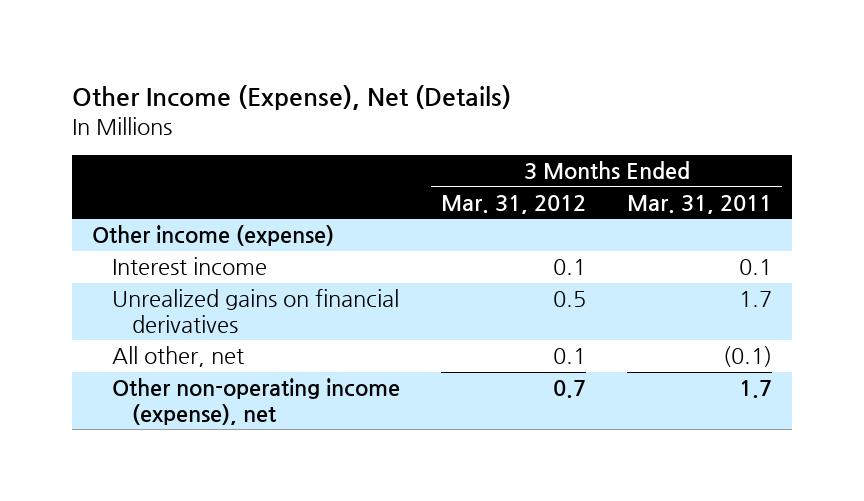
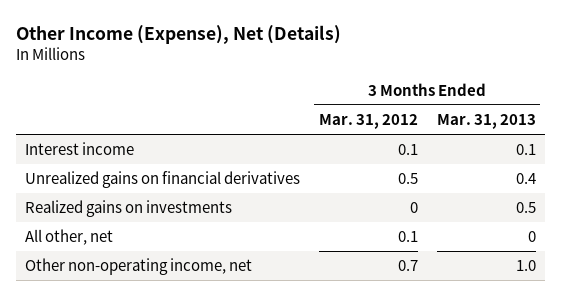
[626,195,772,215] Mar. 31, 2011 -> none
none -> [436,113,536,129] Mar. 31, 2013
[92,225,335,247] Other income (expense) -> none
none -> [25,200,233,218] Realized gains on investments
[112,378,401,425] Other non-operating income (expense), net -> [25,258,253,276] Other non-operating income, net

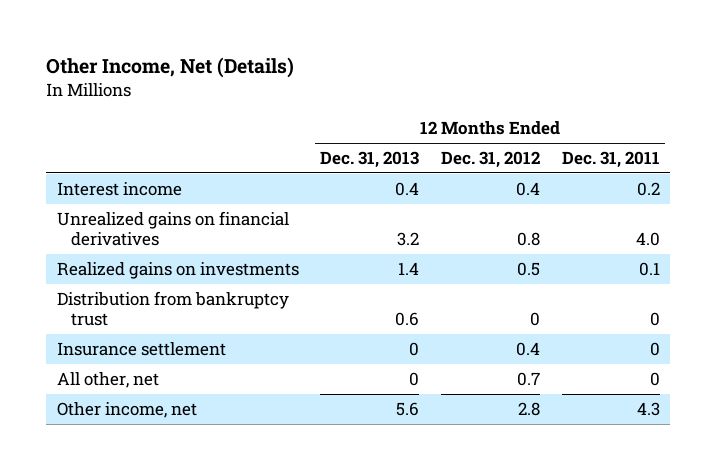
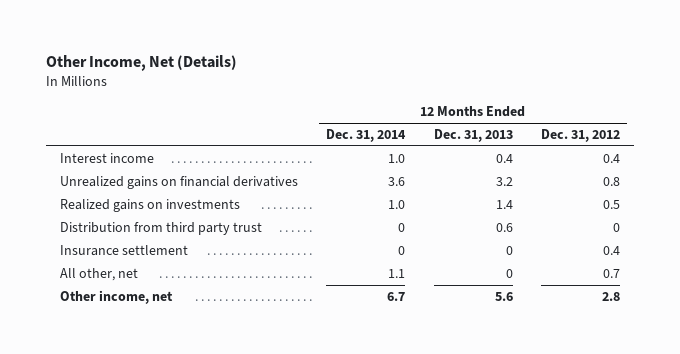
[561,151,660,169] Dec. 31, 2011 -> none
none -> [326,129,407,143] Dec. 31, 2014
[56,291,289,327] Distribution from bankruptcy trust -> [59,222,262,236] Distribution from third party trust

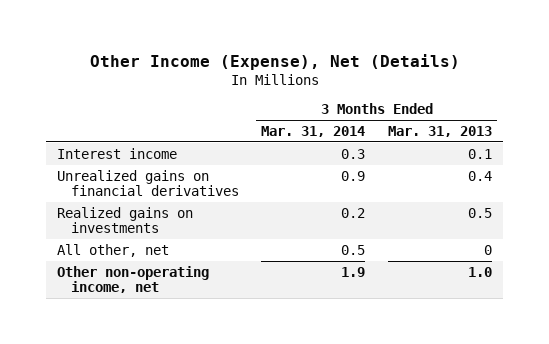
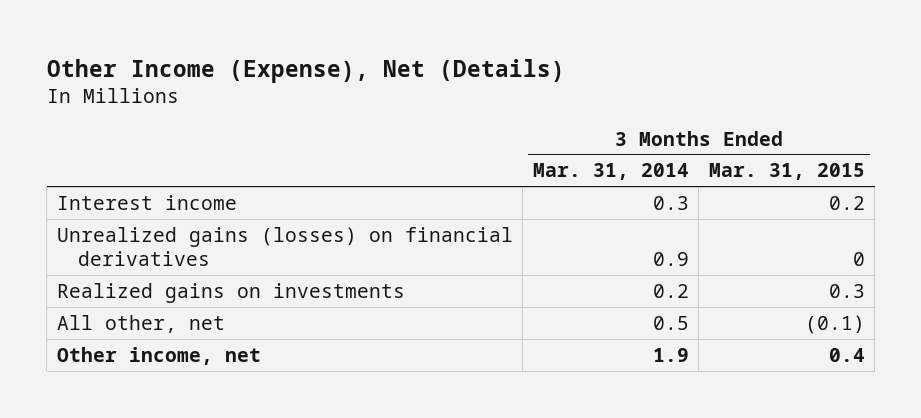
[387,126,492,138] Mar. 31, 2013 -> none
none -> [708,163,865,181] Mar. 31, 2015
[57,169,240,197] Unrealized gains on financial derivatives -> [56,226,513,267] Unrealized gains (losses) on financial derivatives
[57,265,210,294] Other non-operating income, net -> [56,346,261,365] Other income, net

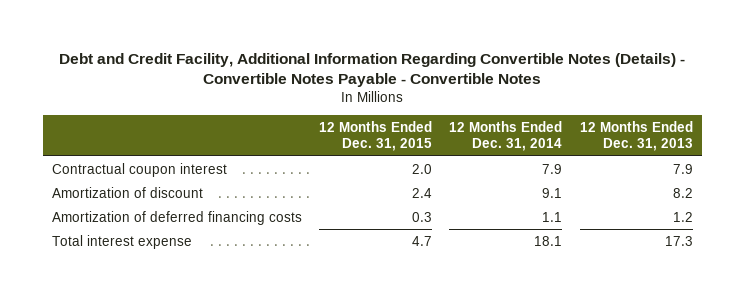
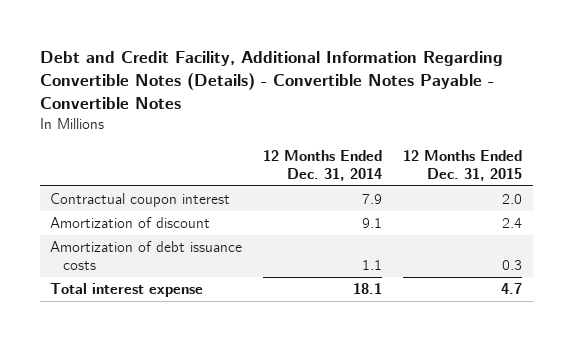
[579,121,693,152] 12 Months Ended Dec. 31, 2013 -> none
[51,210,302,225] Amortization of deferred financing costs -> [50,241,243,271] Amortization of debt issuance costs

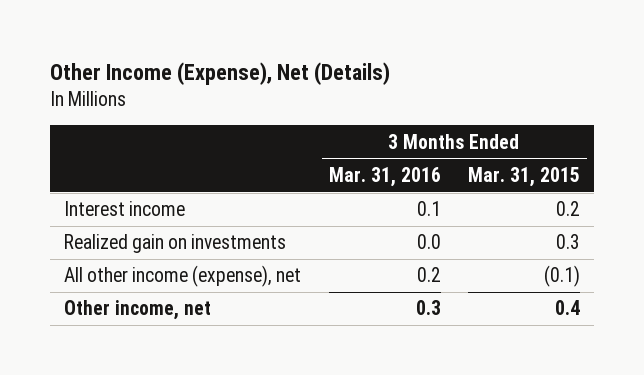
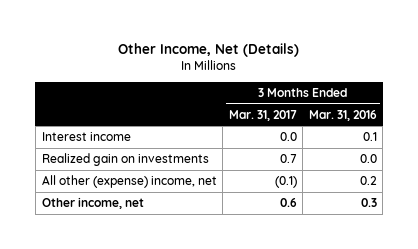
[49,61,390,85] Other Income (Expense), Net (Details) -> [118,42,300,57] Other Income, Net (Details)
[468,166,581,187] Mar. 31, 2015 -> none
none -> [228,109,297,121] Mar. 31, 2017
[63,265,301,288] All other income (expense), net -> [41,175,217,189] All other (expense) income, net

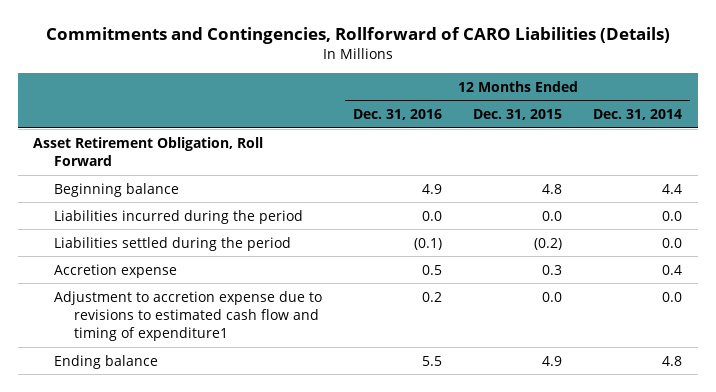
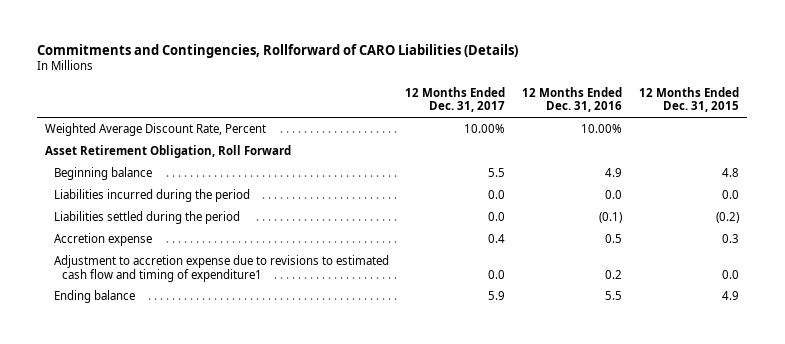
[593,109,683,121] Dec. 31, 2014 -> none
none -> [405,86,506,113] 12 Months Ended Dec. 31, 2017
none -> [45,123,267,137] Weighted Average Discount Rate, Percent

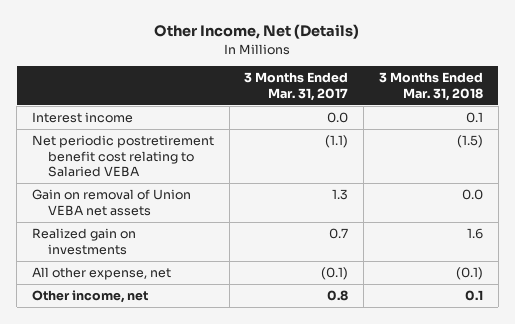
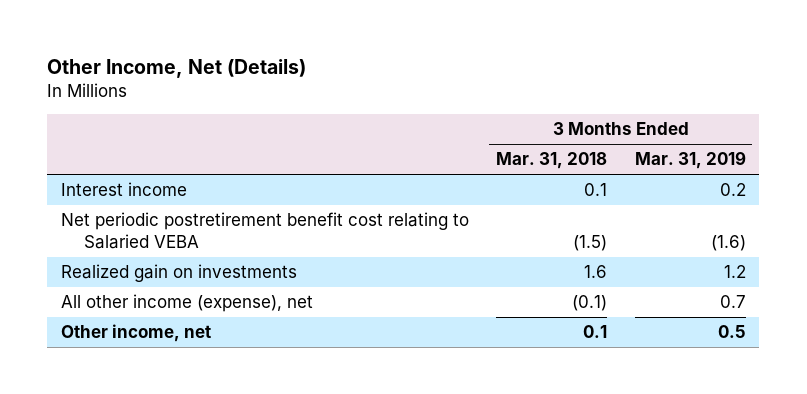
[244,72,349,101] 3 Months Ended Mar. 31, 2017 -> none
none -> [634,151,746,170] Mar. 31, 2019
[31,189,191,216] Gain on removal of Union VEBA net assets -> none
[31,267,171,281] All other expense, net -> [60,294,313,313] All other income (expense), net

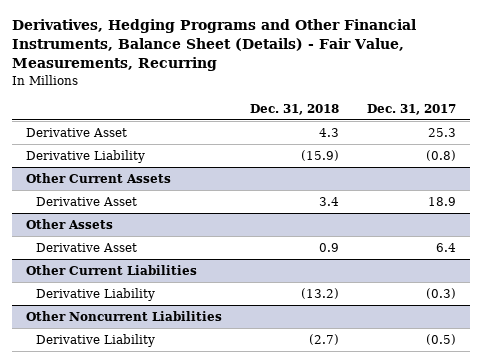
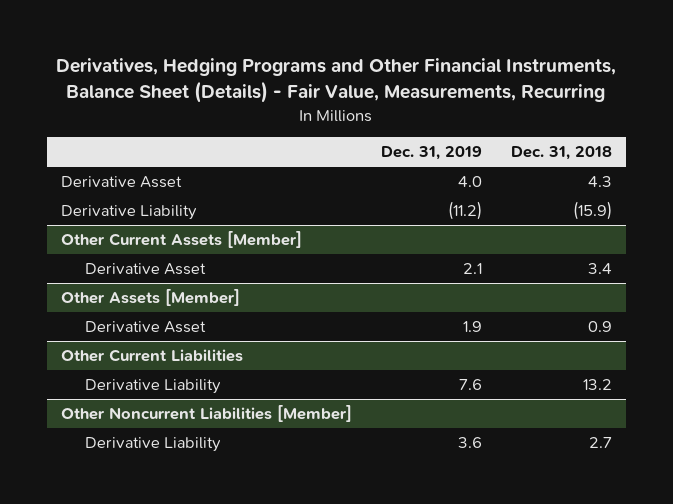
[367,103,457,115] Dec. 31, 2017 -> none
none -> [380,146,482,161] Dec. 31, 2019
[25,172,171,183] Other Current Assets -> [60,231,302,249] Other Current Assets [Member]
[25,218,113,229] Other Assets -> [60,289,240,307] Other Assets [Member]
[301,287,340,299] (13.2) -> [582,379,612,391] 13.2
[25,310,222,321] Other Noncurrent Liabilities -> [60,405,352,423] Other Noncurrent Liabilities [Member]
[309,333,340,345] (2.7) -> [588,437,612,449] 2.7

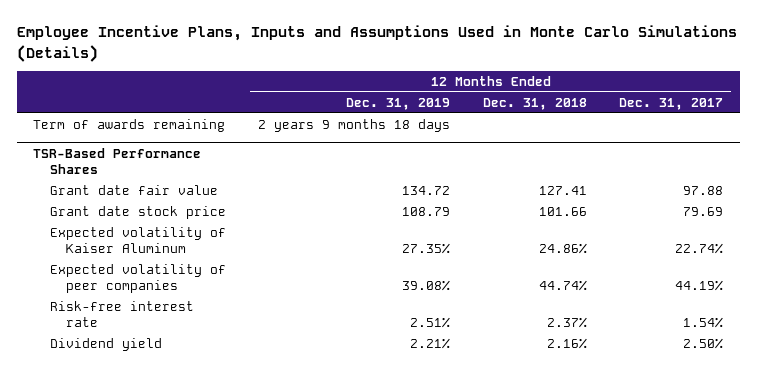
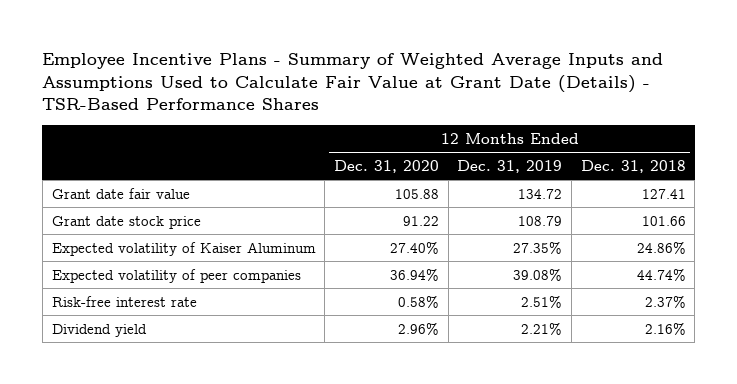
[17,25,738,62] Employee Incentive Plans, Inputs and Assumptions Used in Monte Carlo Simulations (Details) -> [42,53,664,111] Employee Incentive Plans - Summary of Weighted Average Inputs and Assumptions Used to Calculate Fair Value at Grant Date (Details) - TSR-Based Performance Shares
[619,97,724,110] Dec. 31, 2017 -> none
none -> [333,159,439,173] Dec. 31, 2020
[33,119,226,133] Term of awards remaining -> none
[33,148,202,174] TSR-Based Performance Shares -> none

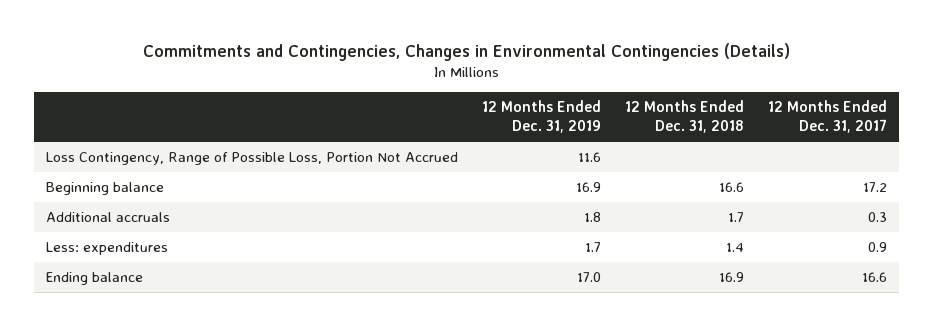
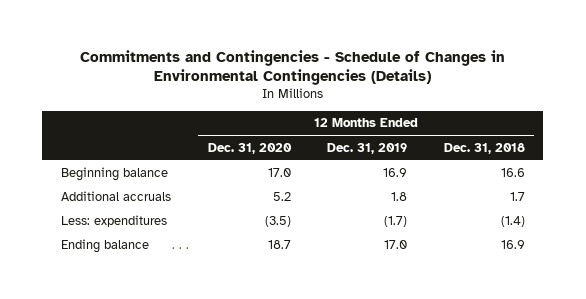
[142,43,790,62] Commitments and Contingencies, Changes in Environmental Contingencies (Details) -> [79,49,505,86] Commitments and Contingencies - Schedule of Changes in Environmental Contingencies (Details)
[768,100,888,134] 12 Months Ended Dec. 31, 2017 -> none
none -> [207,142,292,154] Dec. 31, 2020
[46,151,459,165] Loss Contingency, Range of Possible Loss, Portion Not Accrued -> none
[585,241,602,252] 1.7 -> [384,216,408,228] (1.7)
[726,242,745,252] 1.4 -> [501,216,526,228] (1.4)

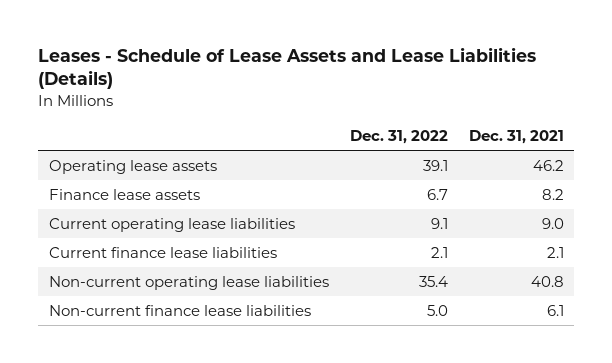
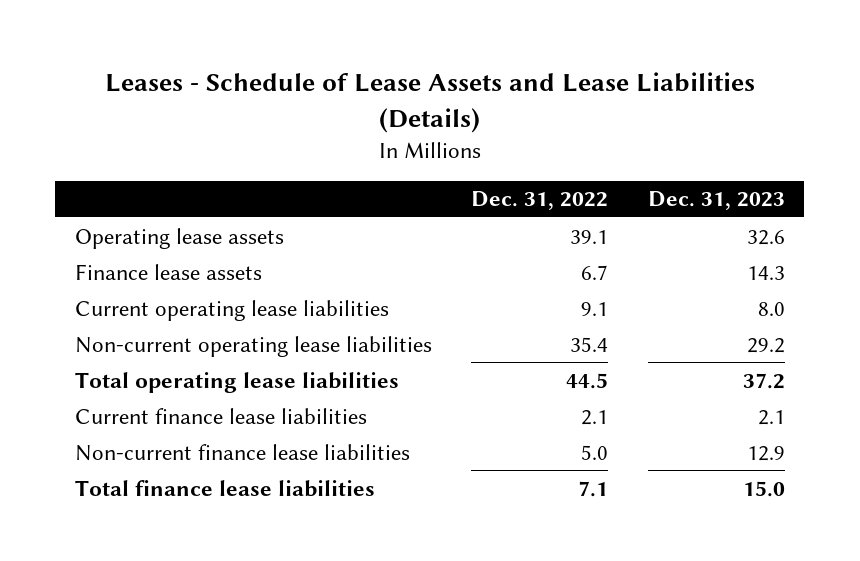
[468,130,564,145] Dec. 31, 2021 -> none
none -> [647,191,785,211] Dec. 31, 2023
none -> [75,371,400,393] Total operating lease liabilities
[48,246,277,258] Current finance lease liabilities -> [75,407,368,424] Current finance lease liabilities
none -> [75,479,376,497] Total finance lease liabilities

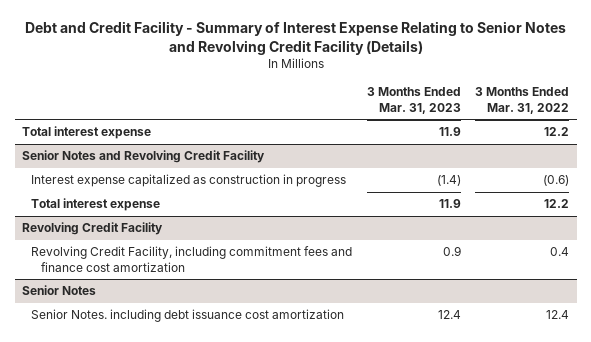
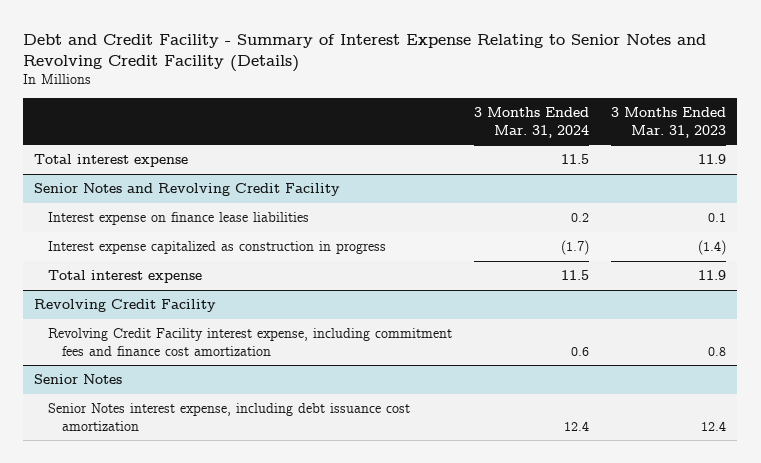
[475,87,570,114] 3 Months Ended Mar. 31, 2022 -> none
none -> [474,107,590,138] 3 Months Ended Mar. 31, 2024
none -> [47,212,309,226] Interest expense on finance lease liabilities
[31,246,353,272] Revolving Credit Facility, including commitment fees and finance cost amortization -> [47,328,452,356] Revolving Credit Facility interest expense, including commitment fees and finance cost amortization
[442,246,461,257] 0.9 -> [708,346,727,356] 0.8
[31,309,345,323] Senior Notes. including debt issuance cost amortization -> [47,403,410,431] Senior Notes interest expense, including debt issuance cost amortization

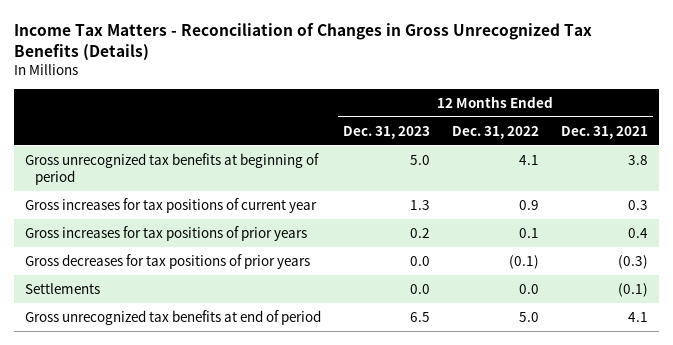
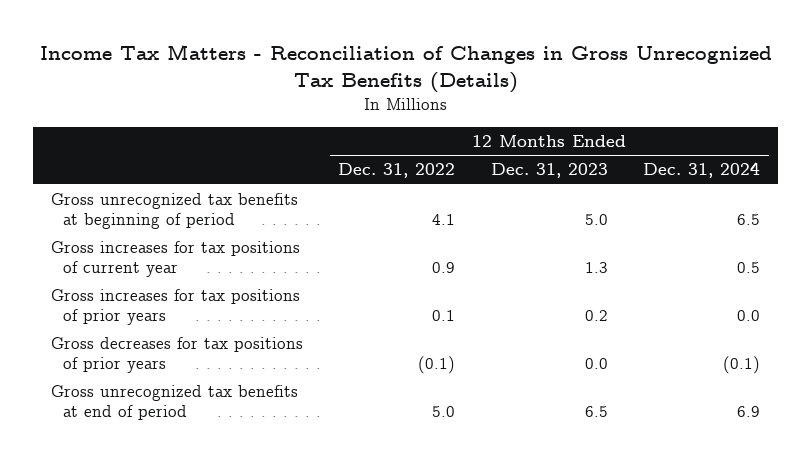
[560,125,648,139] Dec. 31, 2021 -> none
none -> [642,162,760,179] Dec. 31, 2024
[25,282,101,294] Settlements -> none

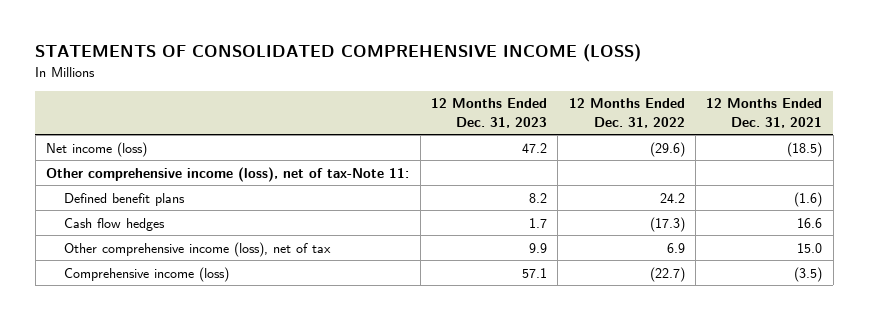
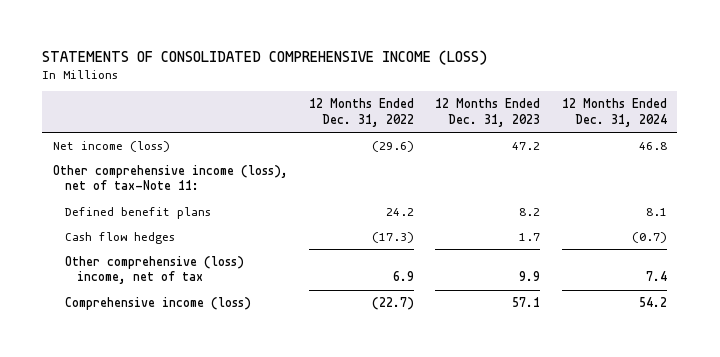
[706,98,823,128] 12 Months Ended Dec. 31, 2021 -> none
none -> [561,98,667,127] 12 Months Ended Dec. 31, 2024
[64,241,332,257] Other comprehensive income (loss), net of tax -> [65,255,245,285] Other comprehensive (loss) income, net of tax

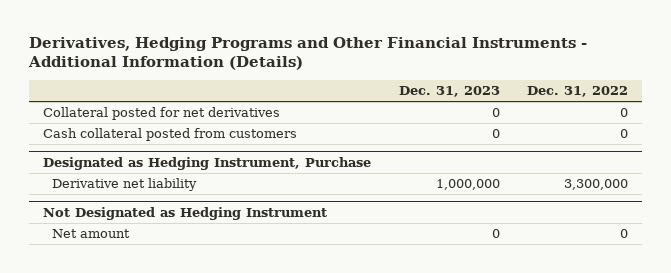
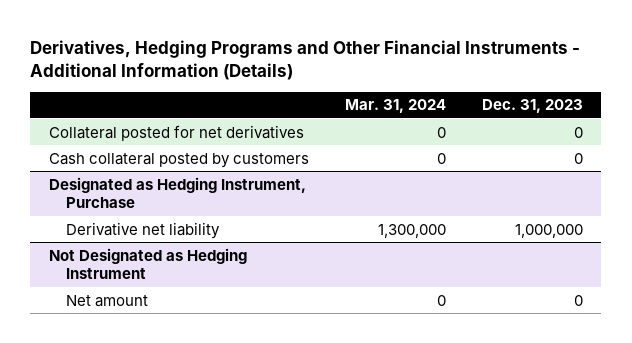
[527,86,629,98] Dec. 31, 2022 -> none
none -> [344,99,446,114] Mar. 31, 2024
[42,128,297,142] Cash collateral posted from customers -> [48,152,309,168] Cash collateral posted by customers

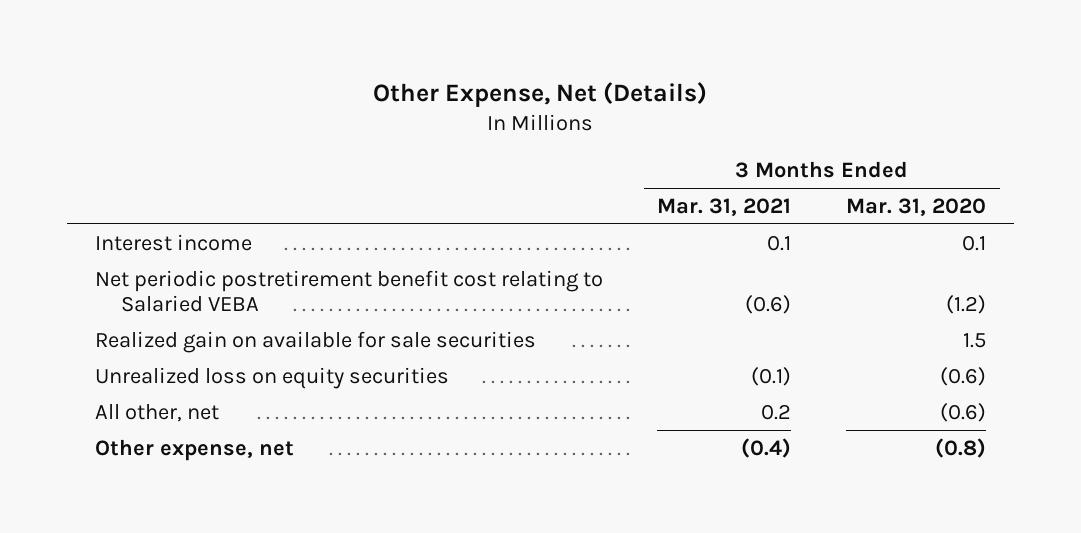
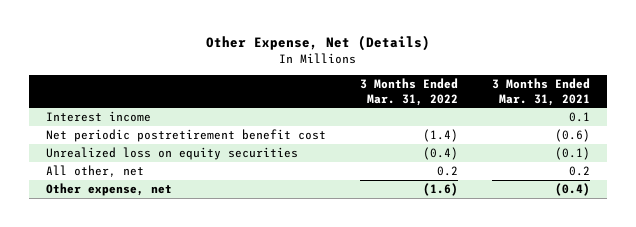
[846,197,987,216] Mar. 31, 2020 -> none
none -> [359,78,458,106] 3 Months Ended Mar. 31, 2022
[94,330,536,353] Realized gain on available for sale securities -> none
[94,269,603,313] Net periodic postretirement benefit cost relating to Salaried VEBA -> [45,129,326,143] Net periodic postretirement benefit cost

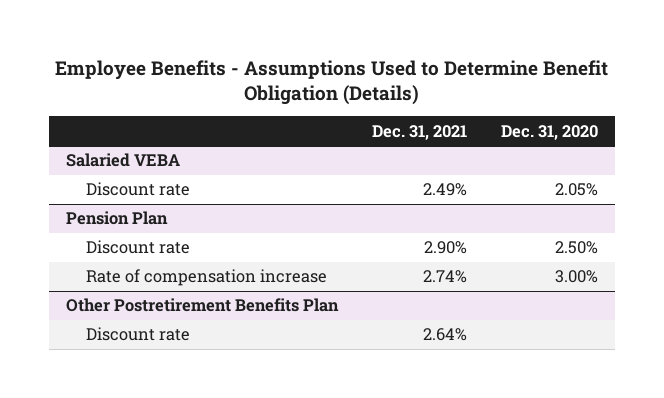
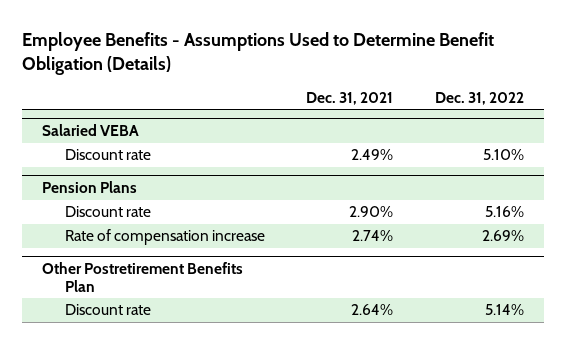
[500,124,598,140] Dec. 31, 2020 -> none
none -> [434,91,524,105] Dec. 31, 2022
[66,211,169,226] Pension Plan -> [42,181,138,194] Pension Plans

